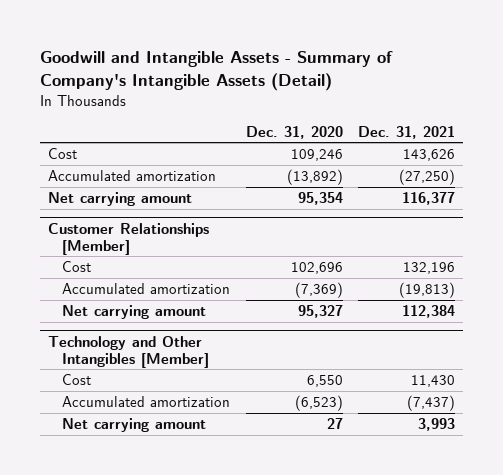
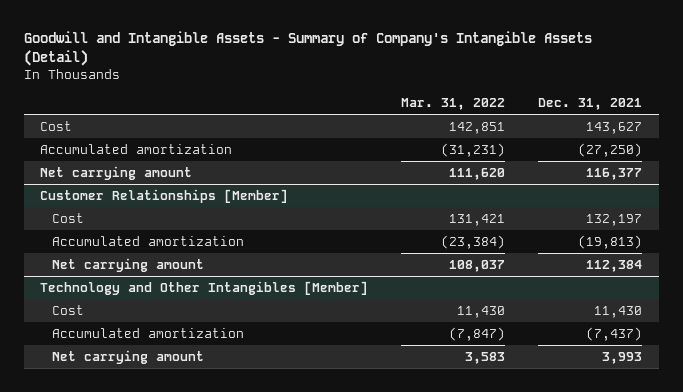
[245,125,343,139] Dec. 31, 2020 -> none
none -> [401,97,506,110] Mar. 31, 2022
[403,148,456,161] 143,626 -> [586,121,643,134] 143,627
[403,261,456,274] 132,196 -> [586,213,643,226] 132,197

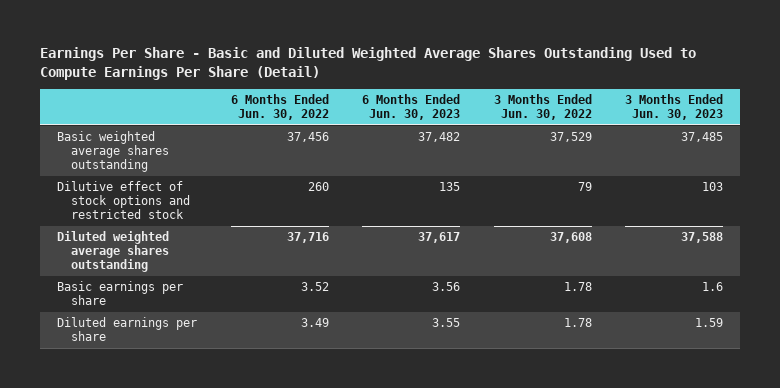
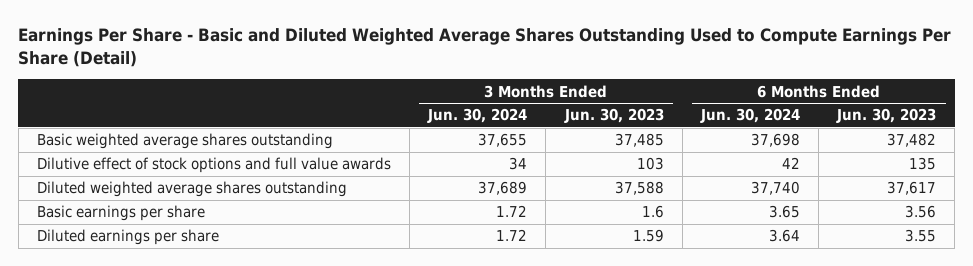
[230,93,329,120] 6 Months Ended Jun. 30, 2022 -> none
[493,93,592,120] 3 Months Ended Jun. 30, 2022 -> none
none -> [427,108,528,124] Jun. 30, 2024
none -> [699,108,800,124] Jun. 30, 2024
[56,181,190,220] Dilutive effect of stock options and restricted stock -> [36,157,391,174] Dilutive effect of stock options and full value awards

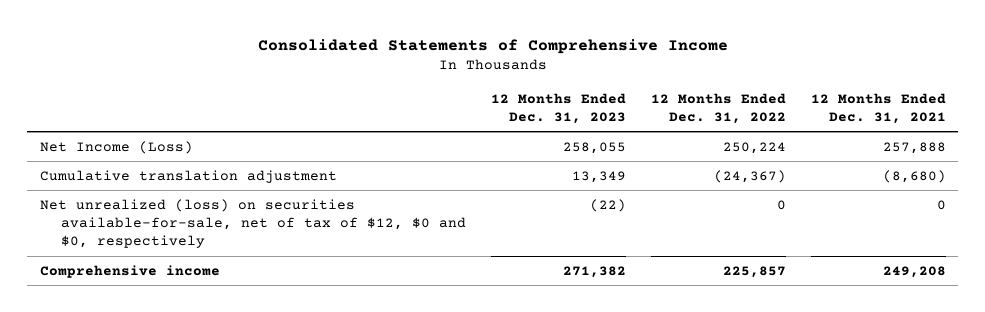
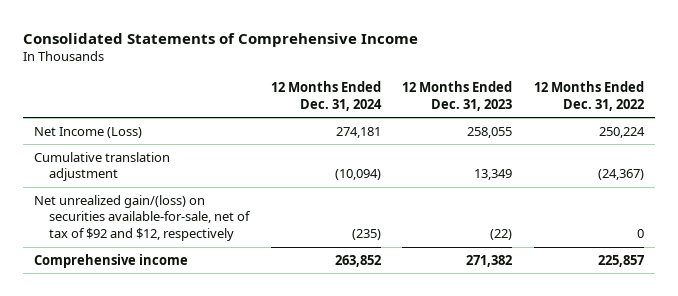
[810,92,946,125] 12 Months Ended Dec. 31, 2021 -> none
none -> [270,81,382,111] 12 Months Ended Dec. 31, 2024
[39,198,467,249] Net unrealized (loss) on securities available-for-sale, net of tax of $12, $0 and $0, respectively -> [34,194,251,242] Net unrealized gain/(loss) on securities available-for-sale, net of tax of $92 and $12, respectively

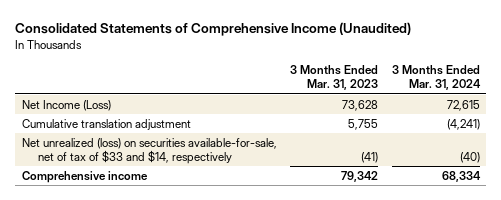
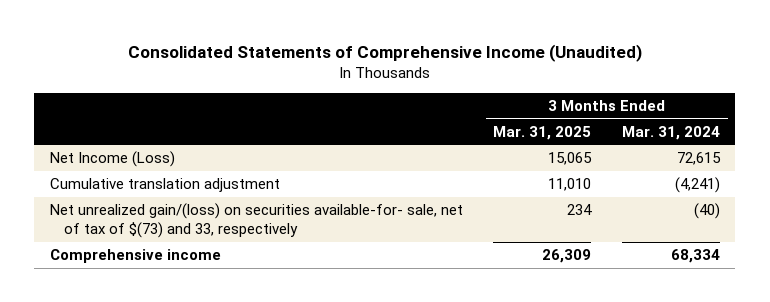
[290,65,379,91] 3 Months Ended Mar. 31, 2023 -> none
none -> [493,125,592,140] Mar. 31, 2025
[21,137,277,164] Net unrealized (loss) on securities available-for-sale, net of tax of $33 and $14, respectively -> [49,203,463,239] Net unrealized gain/(loss) on securities available-for- sale, net of tax of $(73) and 33, respectively

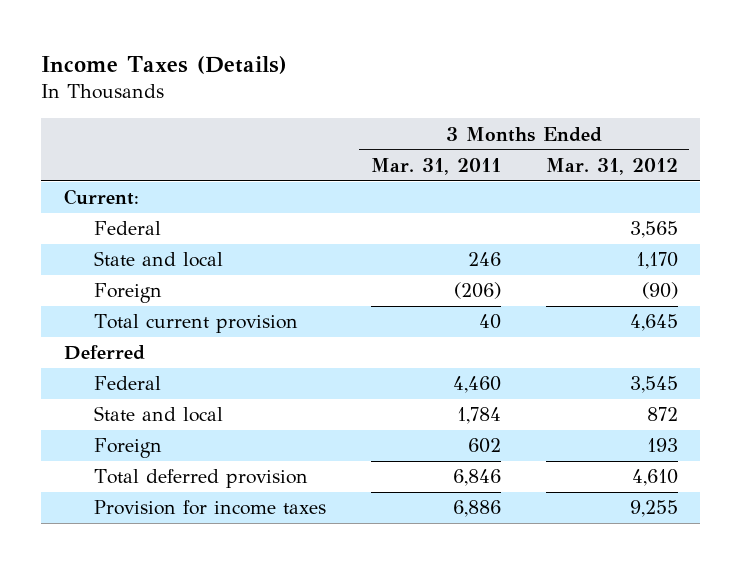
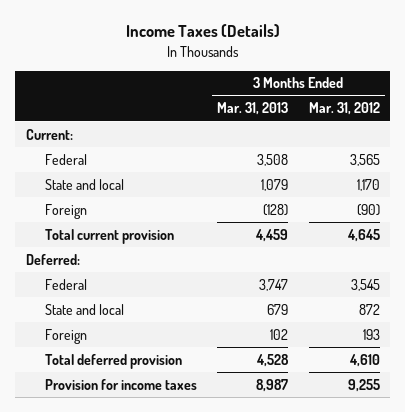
[370,157,501,175] Mar. 31, 2011 -> none
none -> [217,102,289,116] Mar. 31, 2013
[63,345,145,361] Deferred -> [25,253,80,265] Deferred:

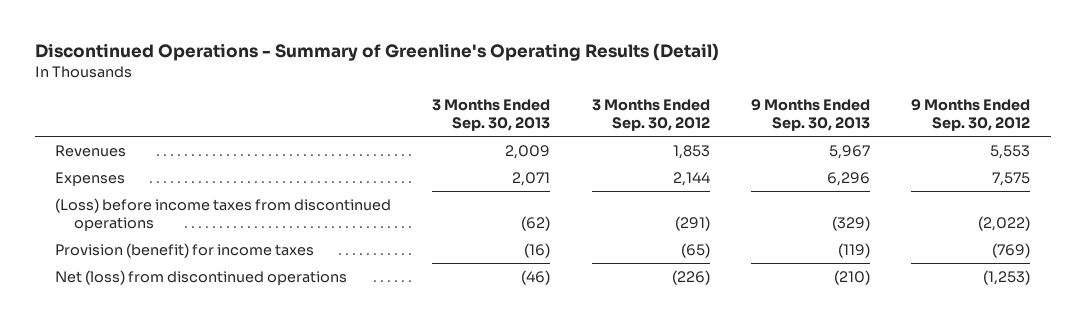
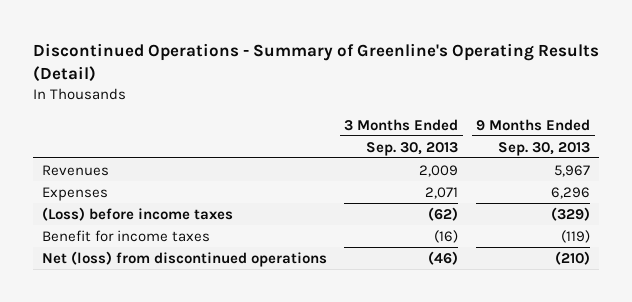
[591,99,710,132] 3 Months Ended Sep. 30, 2012 -> none
[911,99,1031,132] 9 Months Ended Sep. 30, 2012 -> none
[55,197,392,231] (Loss) before income taxes from discontinued operations -> [41,206,233,221] (Loss) before income taxes
[55,242,315,258] Provision (benefit) for income taxes -> [41,229,210,242] Benefit for income taxes

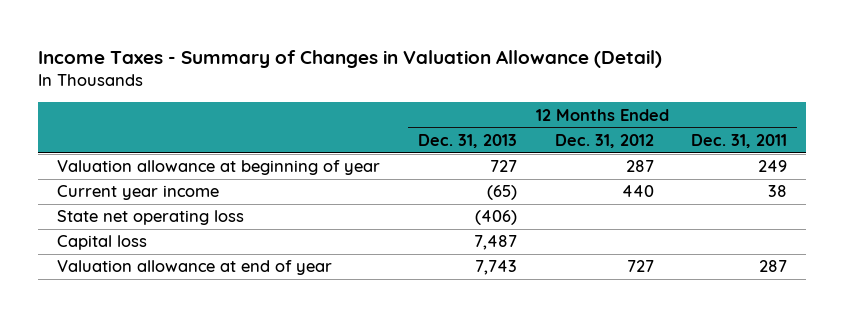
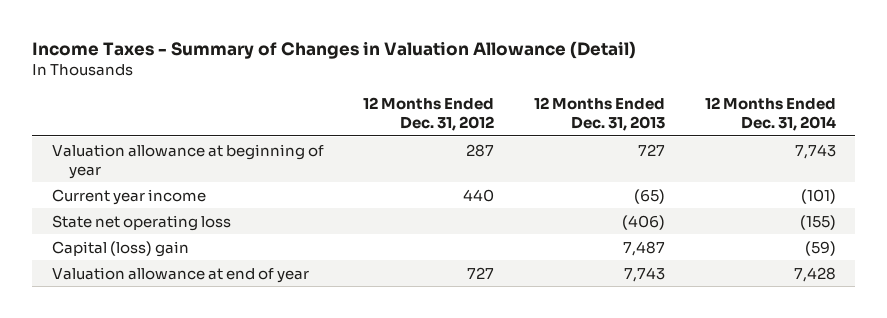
[691,133,788,148] Dec. 31, 2011 -> none
none -> [704,96,836,132] 12 Months Ended Dec. 31, 2014
[57,235,148,251] Capital loss -> [51,240,189,257] Capital (loss) gain

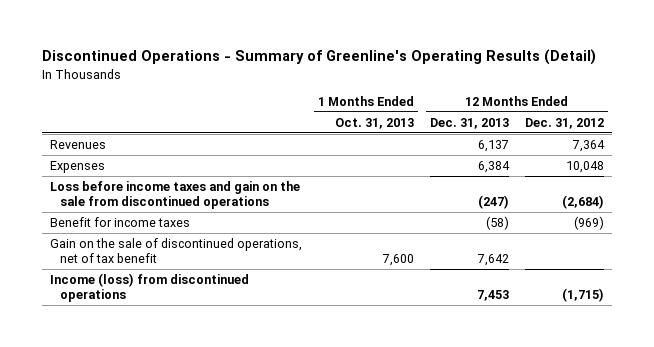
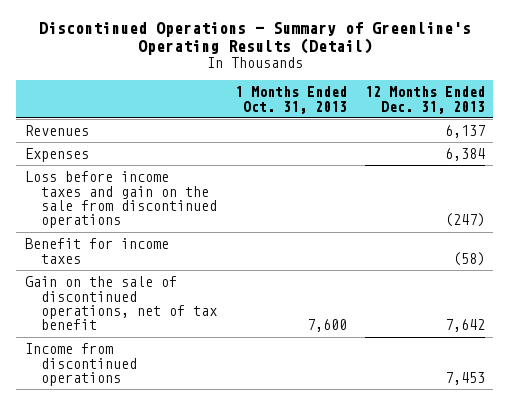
[524,117,604,129] Dec. 31, 2012 -> none
[49,272,249,302] Income (loss) from discontinued operations -> [24,343,137,386] Income from discontinued operations

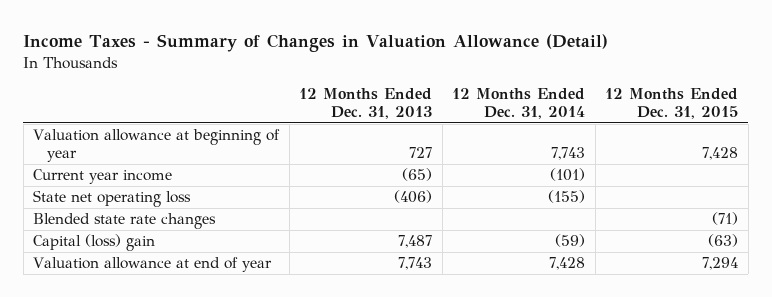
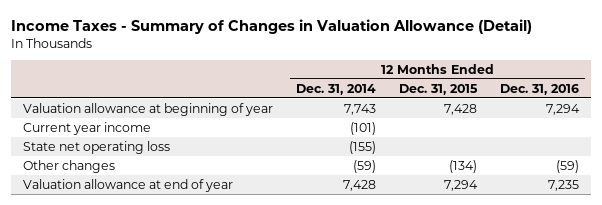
[299,88,433,120] 12 Months Ended Dec. 31, 2013 -> none
none -> [500,83,580,95] Dec. 31, 2016
[33,213,217,230] Blended state rate changes -> none
[33,234,156,252] Capital (loss) gain -> none
none -> [22,159,115,173] Other changes

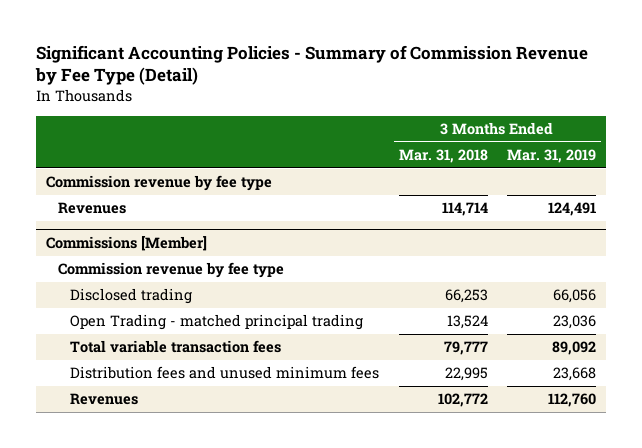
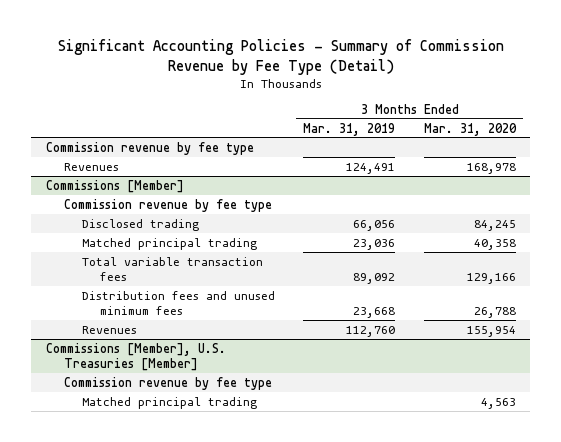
[398,148,488,163] Mar. 31, 2018 -> none
none -> [423,122,517,136] Mar. 31, 2020
[70,314,364,331] Open Trading - matched principal trading -> [82,237,258,250] Matched principal trading
none -> [45,342,226,371] Commissions [Member], U.S. Treasuries [Member]
none -> [63,376,272,390] Commission revenue by fee type
none -> [82,396,258,409] Matched principal trading

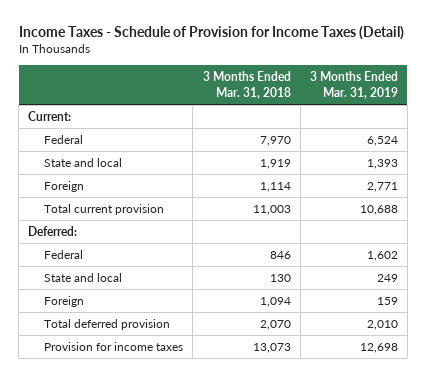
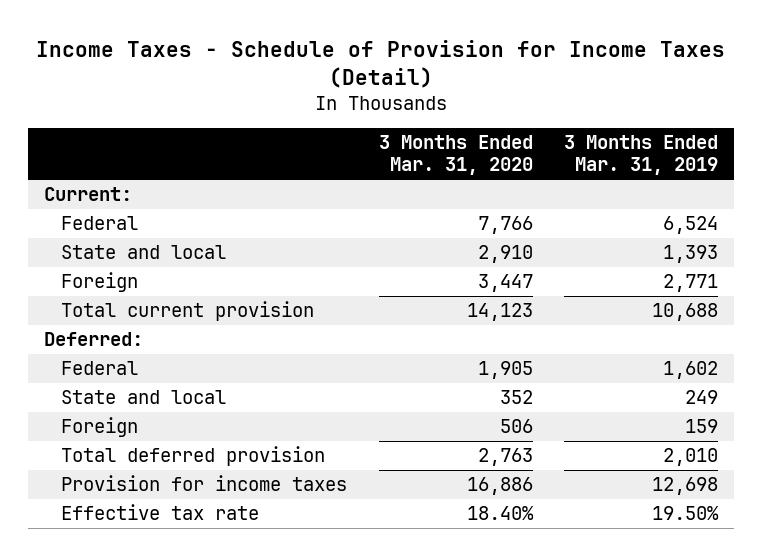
[202,71,291,99] 3 Months Ended Mar. 31, 2018 -> none
none -> [378,135,533,176] 3 Months Ended Mar. 31, 2020
none -> [60,504,259,521] Effective tax rate

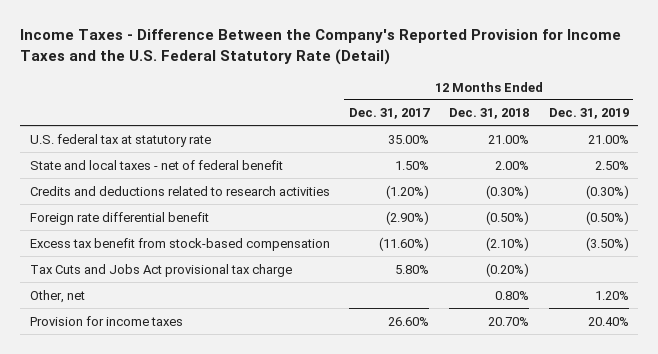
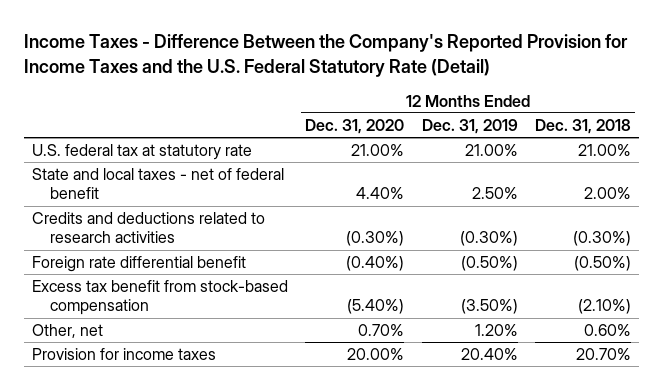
[349,108,431,120] Dec. 31, 2017 -> none
none -> [305,118,405,134] Dec. 31, 2020
[29,263,292,277] Tax Cuts and Jobs Act provisional tax charge -> none
[494,290,529,300] 0.80% -> [583,324,631,337] 0.60%

